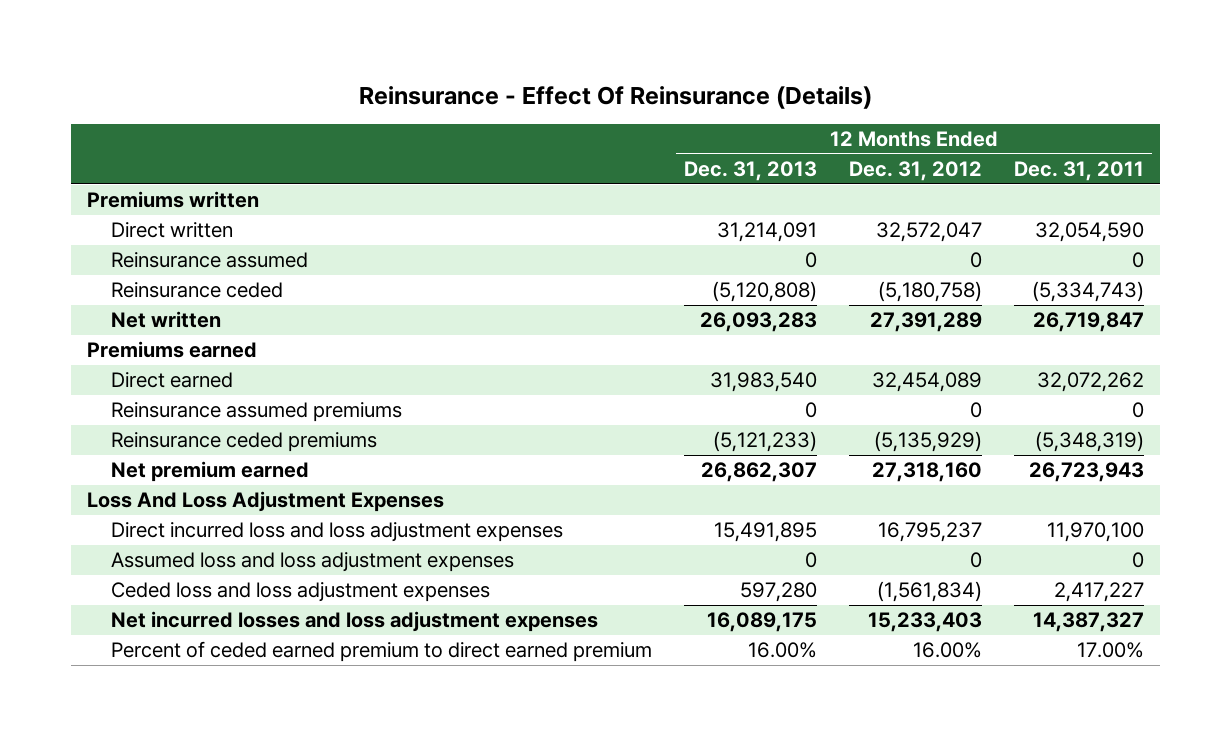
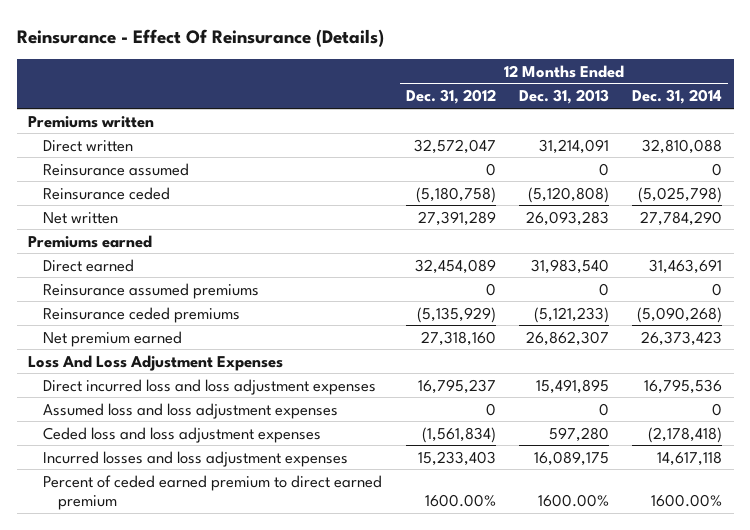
[1013,161,1144,182] Dec. 31, 2011 -> none
none -> [632,89,723,105] Dec. 31, 2014
[111,611,599,633] Net incurred losses and loss adjustment expenses -> [43,450,349,467] Incurred losses and loss adjustment expenses
[748,642,818,659] 16.00% -> [537,494,609,508] 1600.00%
[913,642,983,659] 16.00% -> [424,494,496,508] 1600.00%

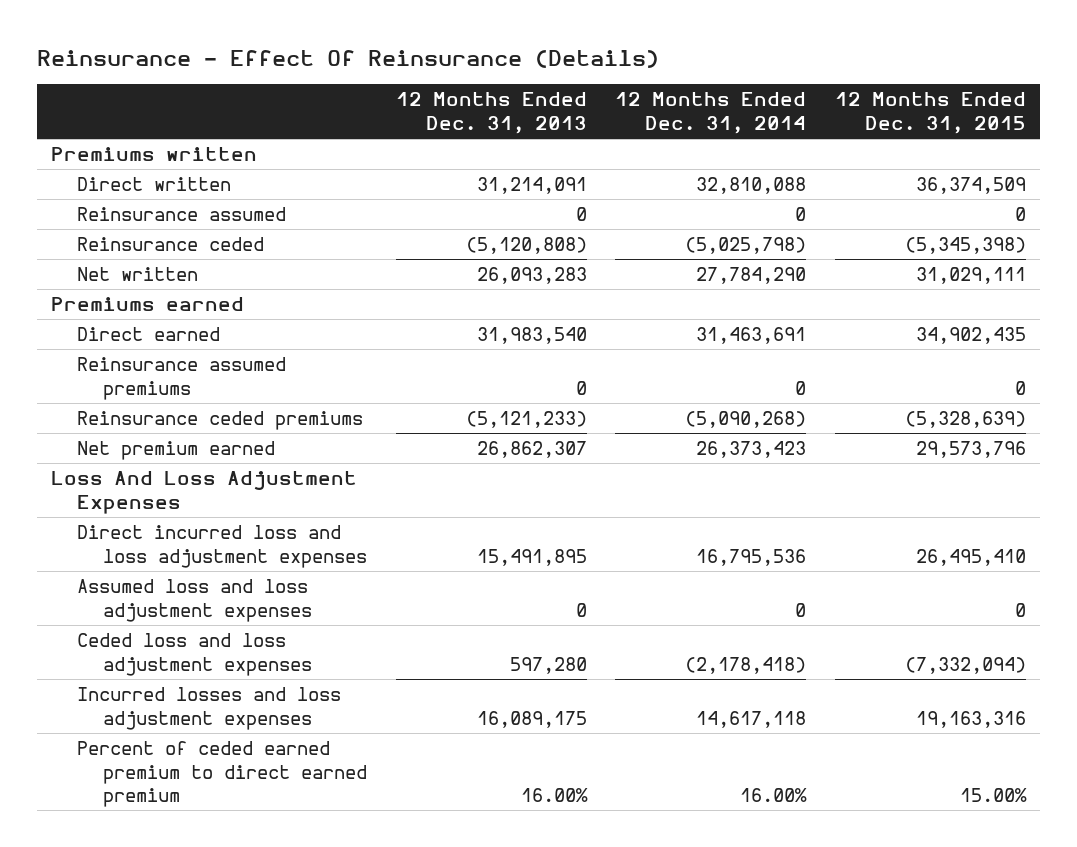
[405,89,496,105] Dec. 31, 2012 -> none
none -> [834,92,1026,134] 12 Months Ended Dec. 31, 2015
[537,494,609,508] 1600.00% -> [520,788,588,803] 16.00%
[651,494,723,508] 1600.00% -> [740,788,808,803] 16.00%

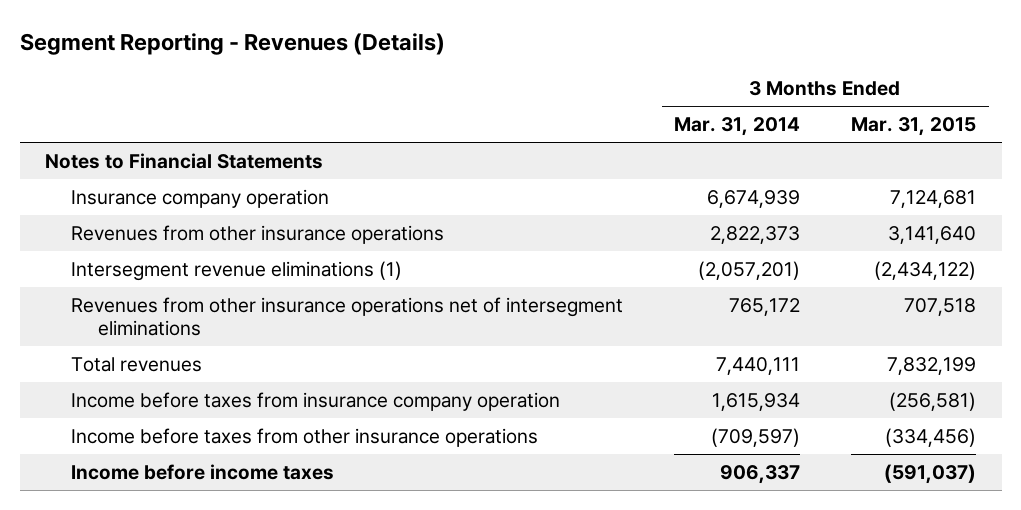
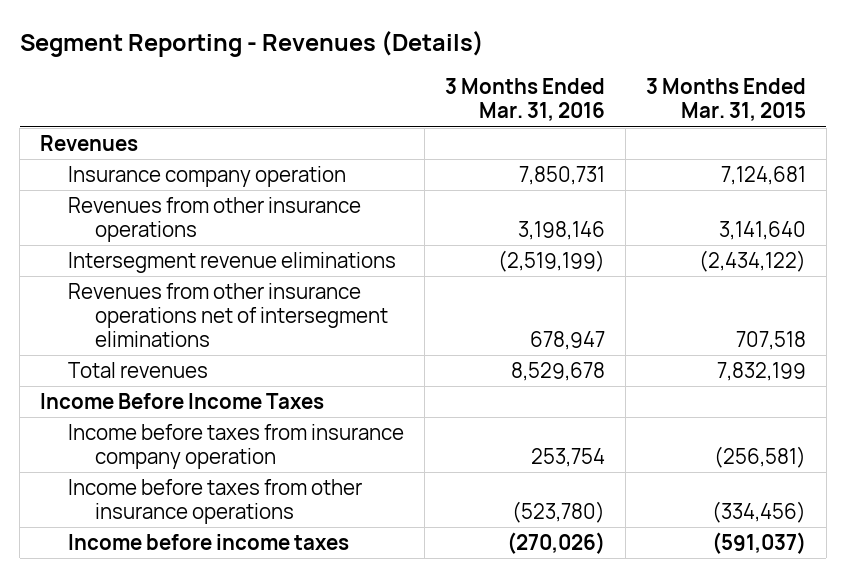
[674,117,801,137] Mar. 31, 2014 -> none
none -> [444,78,605,122] 3 Months Ended Mar. 31, 2016
[45,153,324,170] Notes to Financial Statements -> none
none -> [40,134,139,151] Revenues
[71,261,403,282] Intersegment revenue eliminations (1) -> [67,251,396,273] Intersegment revenue eliminations
none -> [40,392,325,409] Income Before Income Taxes

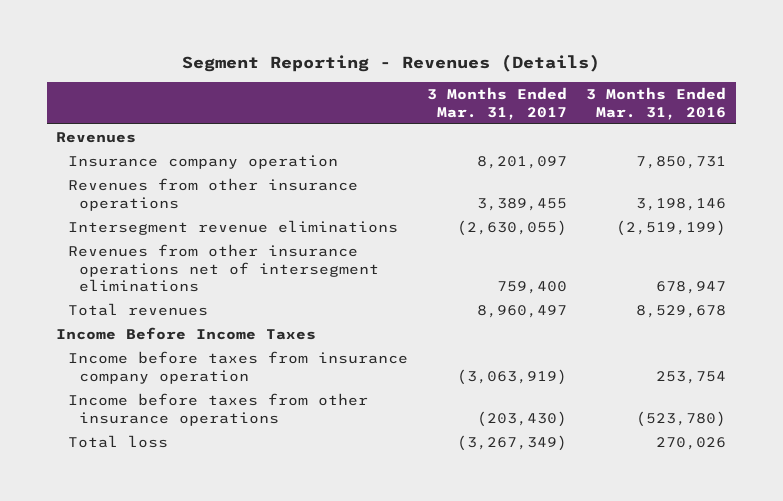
[645,78,806,122] 3 Months Ended Mar. 31, 2015 -> none
none -> [427,86,568,120] 3 Months Ended Mar. 31, 2017
[67,533,349,550] Income before income taxes -> none
none -> [67,434,168,448] Total loss

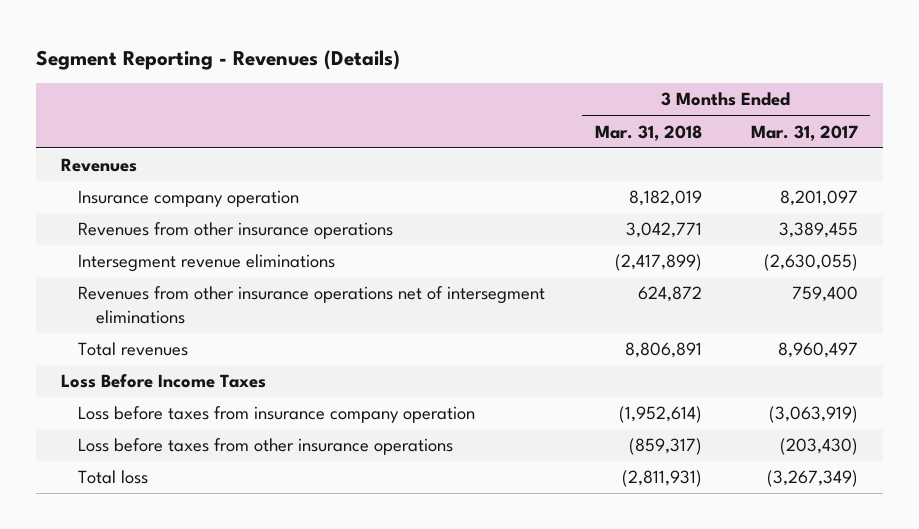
[586,86,727,120] 3 Months Ended Mar. 31, 2016 -> none
none -> [594,124,702,141] Mar. 31, 2018
[56,326,317,340] Income Before Income Taxes -> [61,374,267,389] Loss Before Income Taxes
[67,350,408,384] Income before taxes from insurance company operation -> [78,406,476,424] Loss before taxes from insurance company operation
[67,392,368,426] Income before taxes from other insurance operations -> [78,438,454,456] Loss before taxes from other insurance operations

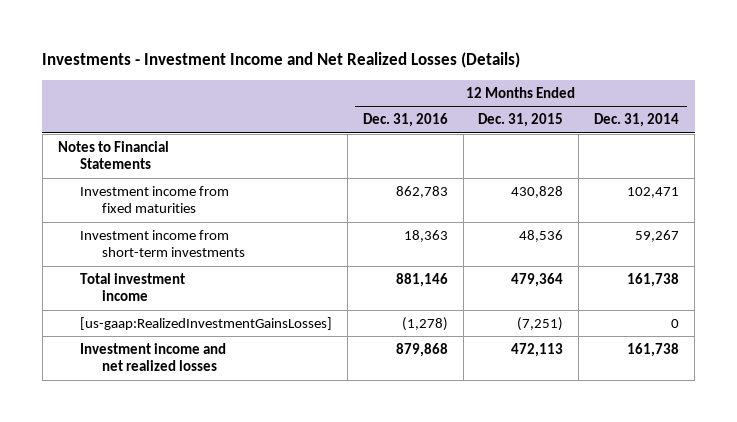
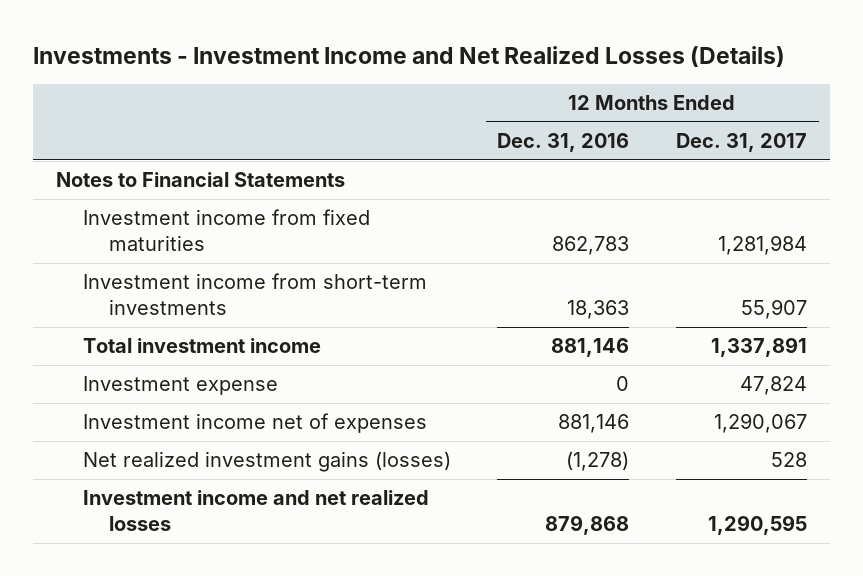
[478,113,564,128] Dec. 31, 2015 -> none
[594,113,680,128] Dec. 31, 2014 -> none
none -> [675,133,807,153] Dec. 31, 2017
none -> [82,376,278,396] Investment expense
none -> [82,413,427,434] Investment income net of expenses
[80,316,333,330] [us-gaap:RealizedInvestmentGainsLosses] -> [82,451,451,473] Net realized investment gains (losses)

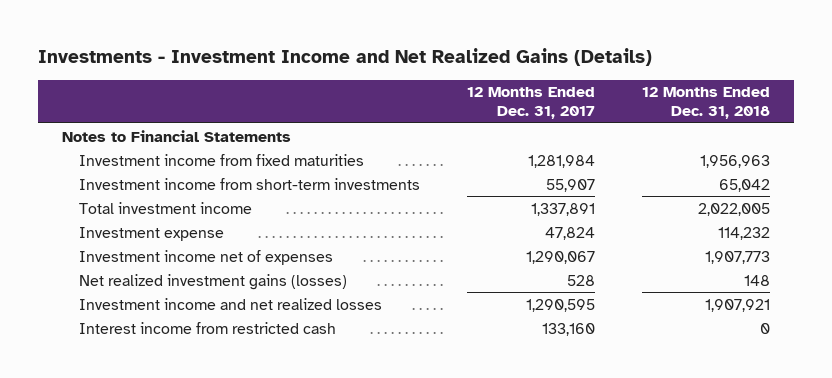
[32,46,785,68] Investments - Investment Income and Net Realized Losses (Details) -> [38,48,653,67] Investments - Investment Income and Net Realized Gains (Details)
[497,133,630,153] Dec. 31, 2016 -> none
none -> [641,87,770,120] 12 Months Ended Dec. 31, 2018
none -> [78,321,336,334] Interest income from restricted cash

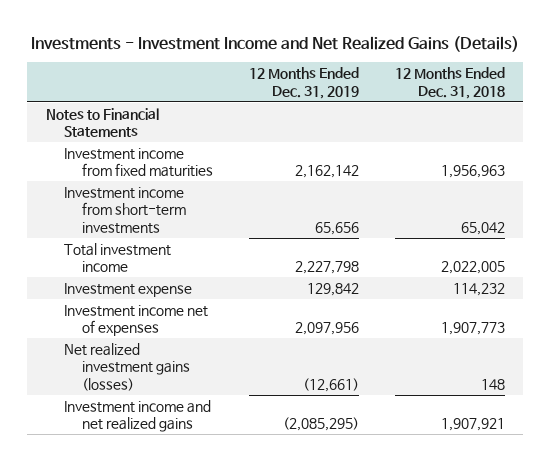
[466,87,595,120] 12 Months Ended Dec. 31, 2017 -> none
none -> [249,67,360,99] 12 Months Ended Dec. 31, 2019
[78,321,336,334] Interest income from restricted cash -> none
[78,297,382,310] Investment income and net realized losses -> [63,399,211,433] Investment income and net realized gains

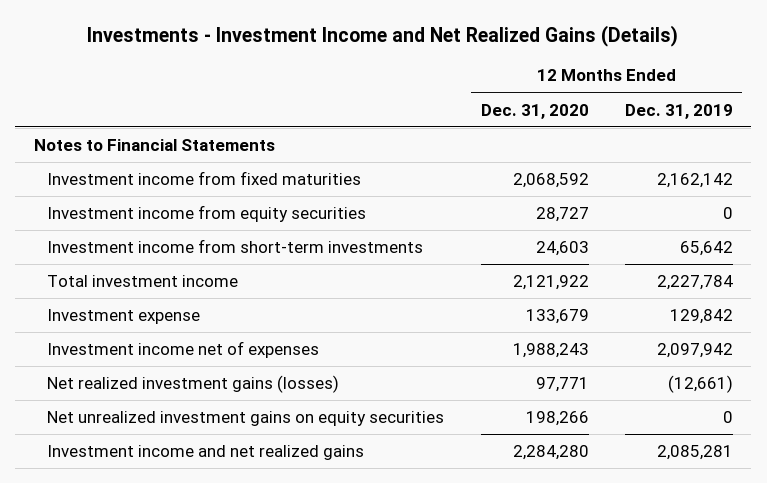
[395,67,506,99] 12 Months Ended Dec. 31, 2018 -> none
none -> [480,103,589,119] Dec. 31, 2020
none -> [47,205,367,223] Investment income from equity securities
[315,221,360,235] 65,656 -> [680,241,734,257] 65,642
[295,261,360,275] 2,227,798 -> [657,275,734,291] 2,227,784
[295,322,360,336] 2,097,956 -> [657,343,734,359] 2,097,942
none -> [47,411,445,427] Net unrealized investment gains on equity securities
[283,417,360,432] (2,085,295) -> [657,445,734,461] 2,085,281

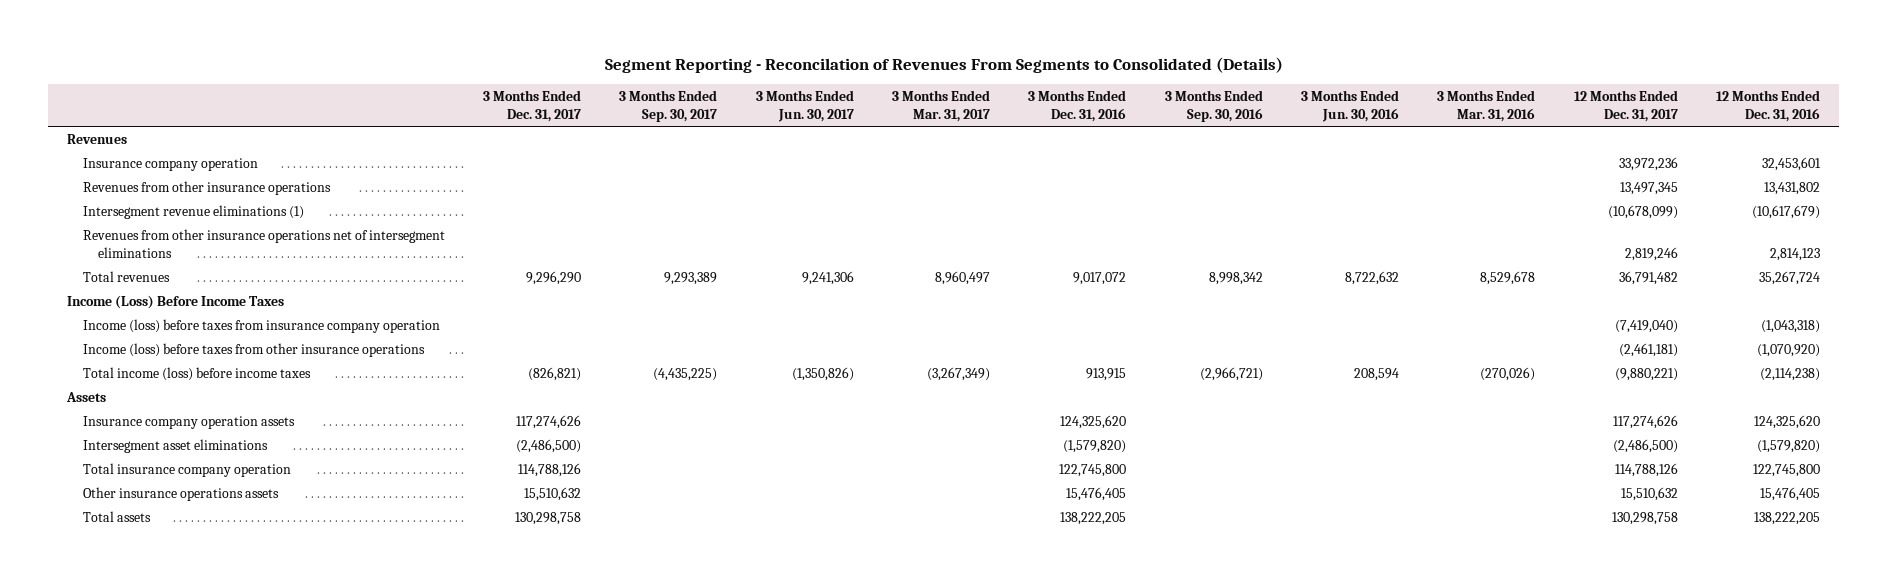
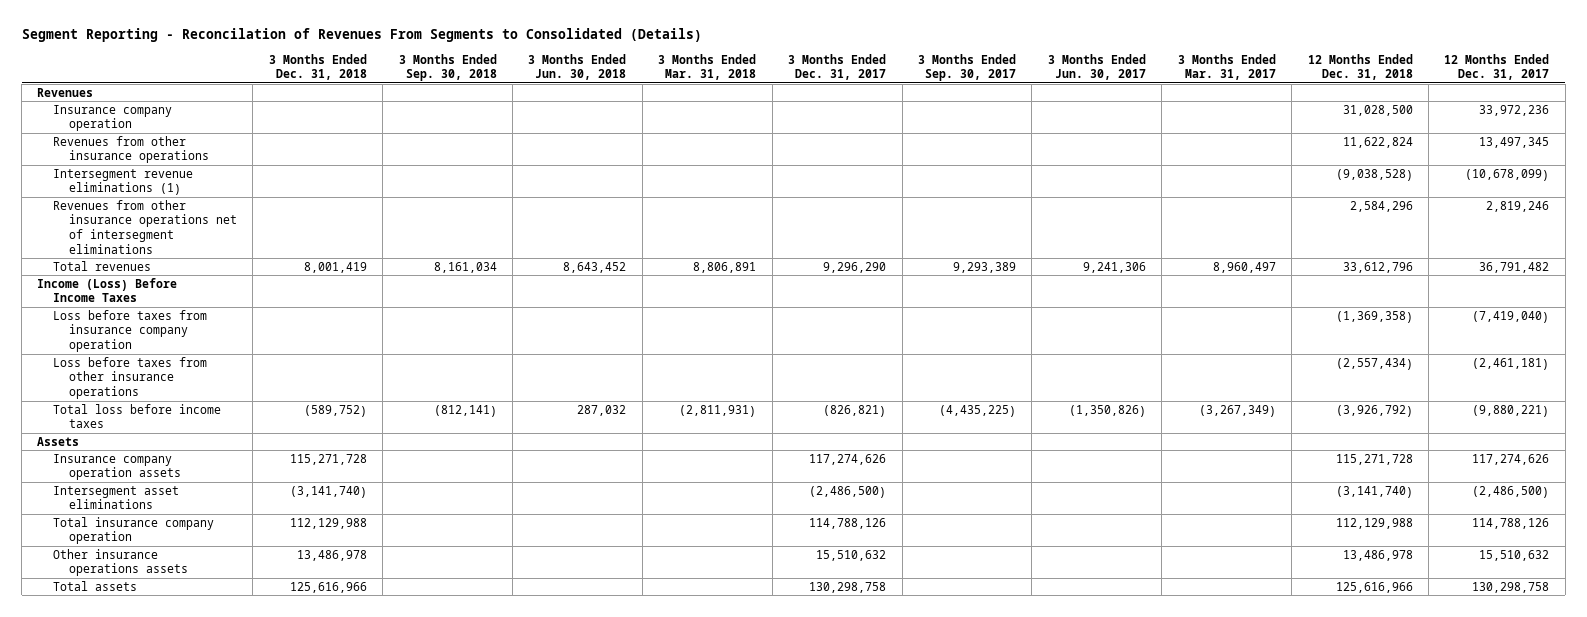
[1028,89,1127,123] 3 Months Ended Dec. 31, 2016 -> none
[1164,89,1263,123] 3 Months Ended Sep. 30, 2016 -> none
[1301,89,1400,123] 3 Months Ended Jun. 30, 2016 -> none
[1437,89,1536,123] 3 Months Ended Mar. 31, 2016 -> none
[1716,89,1821,123] 12 Months Ended Dec. 31, 2016 -> none
none -> [268,53,367,81] 3 Months Ended Dec. 31, 2018
none -> [398,53,497,82] 3 Months Ended Sep. 30, 2018
none -> [528,53,627,81] 3 Months Ended Jun. 30, 2018
none -> [658,53,757,81] 3 Months Ended Mar. 31, 2018
none -> [1307,53,1413,81] 12 Months Ended Dec. 31, 2018
[82,318,440,333] Income (loss) before taxes from insurance company operation -> [53,309,208,353] Loss before taxes from insurance company operation
[82,342,425,357] Income (loss) before taxes from other insurance operations -> [53,356,208,400] Loss before taxes from other insurance operations
[82,366,311,381] Total income (loss) before income taxes -> [53,403,222,429] Total loss before income taxes

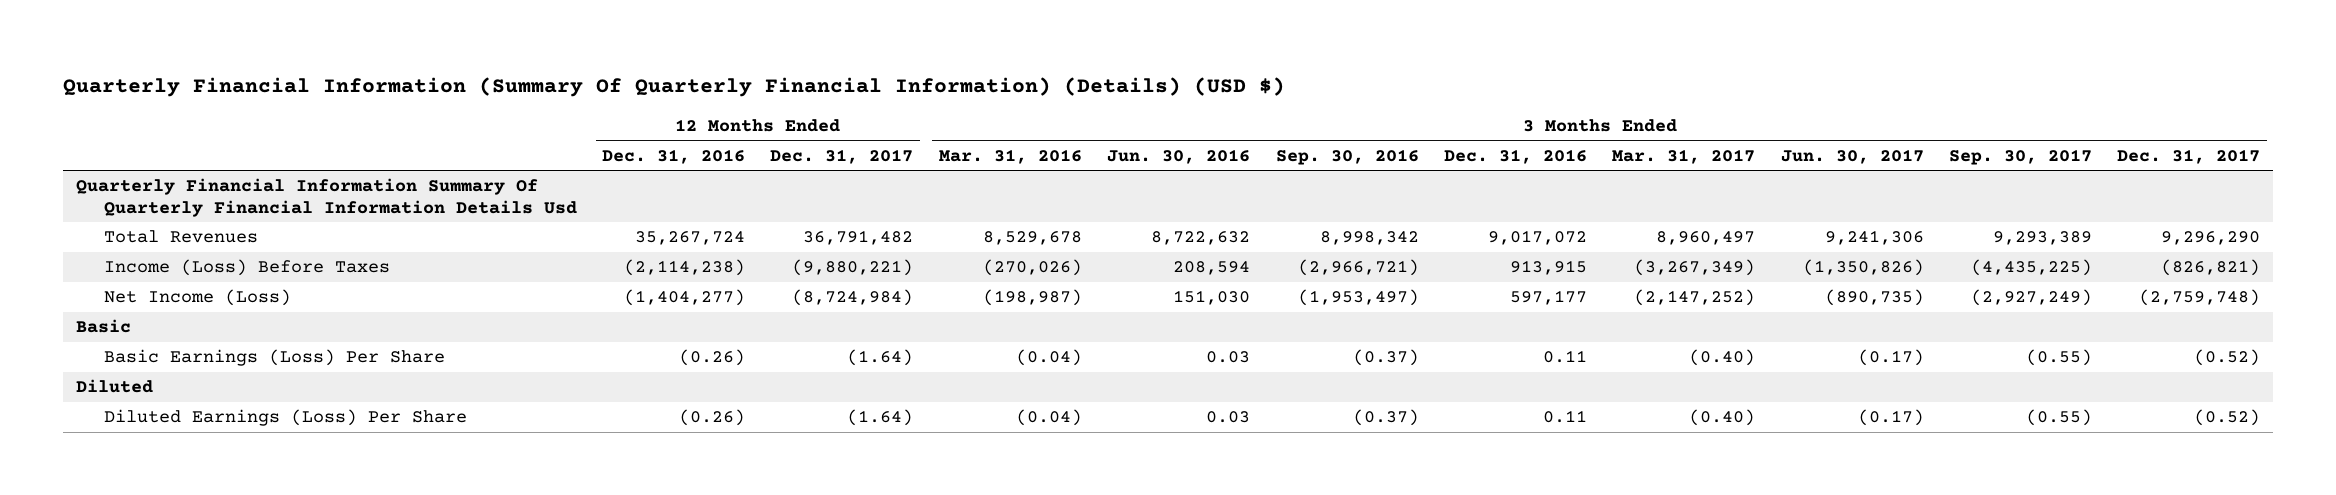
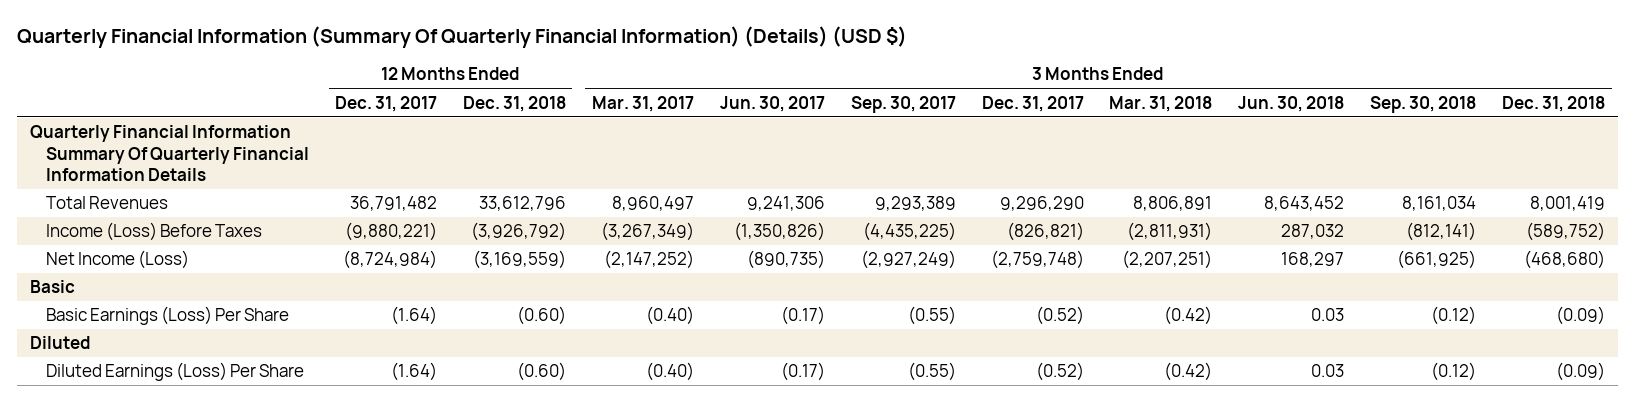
[602,148,746,164] Dec. 31, 2016 -> none
[938,148,1082,164] Mar. 31, 2016 -> none
[1107,148,1251,164] Jun. 30, 2016 -> none
[1275,148,1419,165] Sep. 30, 2016 -> none
[1443,148,1587,164] Dec. 31, 2016 -> none
none -> [462,95,566,112] Dec. 31, 2018
none -> [1109,95,1213,112] Mar. 31, 2018
none -> [1238,95,1345,112] Jun. 30, 2018
none -> [1370,95,1477,113] Sep. 30, 2018
none -> [1502,95,1606,112] Dec. 31, 2018
[75,178,577,217] Quarterly Financial Information Summary Of Quarterly Financial Information Details Usd -> [30,125,310,182] Quarterly Financial Information Summary Of Quarterly Financial Information Details

